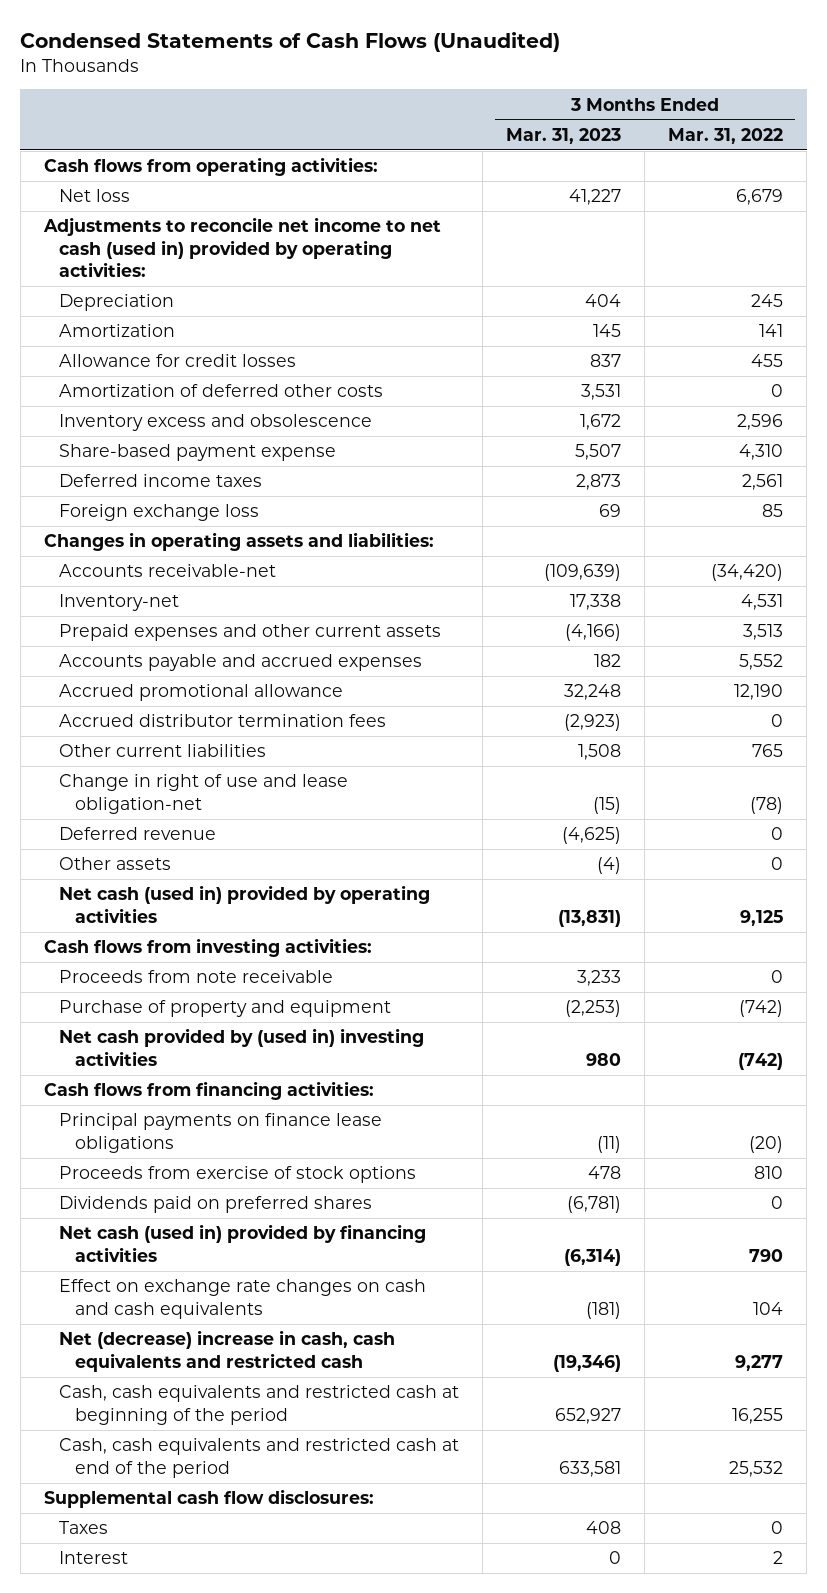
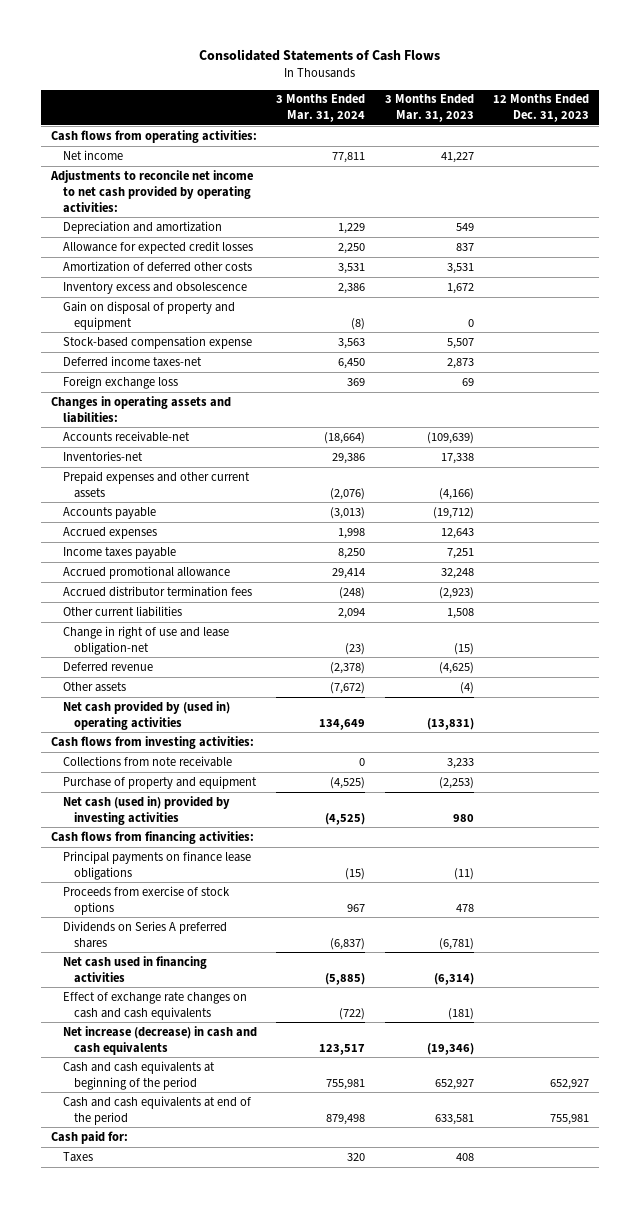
[20,31,561,52] Condensed Statements of Cash Flows (Unaudited) -> [199,49,441,62] Consolidated Statements of Cash Flows
[668,127,784,144] Mar. 31, 2022 -> none
none -> [276,94,366,123] 3 Months Ended Mar. 31, 2024
none -> [493,94,590,123] 12 Months Ended Dec. 31, 2023
[59,294,175,312] Depreciation -> none
[59,324,176,338] Amortization -> none
[59,189,131,203] Net loss -> [62,149,123,160] Net income
[42,217,441,278] Adjustments to reconcile net income to net cash (used in) provided by operating activities: -> [50,169,254,213] Adjustments to reconcile net income to net cash provided by operating activities:
none -> [62,220,222,234] Depreciation and amortization
[59,354,297,368] Allowance for credit losses -> [62,240,253,254] Allowance for expected credit losses
none -> [62,300,235,330] Gain on disposal of property and equipment
[59,444,337,462] Share-based payment expense -> [62,335,252,349] Stock-based compensation expense
[59,474,263,488] Deferred income taxes -> [62,355,202,367] Deferred income taxes-net
[59,594,180,612] Inventory-net -> [62,450,143,461] Inventories-net
[59,654,423,672] Accounts payable and accrued expenses -> none
none -> [62,506,156,519] Accounts payable
none -> [62,526,157,539] Accrued expenses
none -> [62,546,176,559] Income taxes payable
[59,885,431,923] Net cash (used in) provided by operating activities -> [62,700,230,730] Net cash provided by (used in) operating activities
[59,970,334,984] Proceeds from note receivable -> [62,755,232,767] Collections from note receivable
[59,1028,425,1066] Net cash provided by (used in) investing activities -> [62,795,230,825] Net cash (used in) provided by investing activities
[43,1489,374,1509] Supplemental cash flow disclosures: -> none
[59,1196,373,1214] Dividends paid on preferred shares -> [62,920,227,948] Dividends on Series A preferred shares
[59,1224,427,1262] Net cash (used in) provided by financing activities -> [62,955,207,983] Net cash used in financing activities
[59,1279,427,1319] Effect on exchange rate changes on cash and cash equivalents -> [62,991,247,1020] Effect of exchange rate changes on cash and cash equivalents
[59,1330,396,1372] Net (decrease) increase in cash, cash equivalents and restricted cash -> [62,1025,257,1055] Net increase (decrease) in cash and cash equivalents
[59,1385,460,1425] Cash, cash equivalents and restricted cash at beginning of the period -> [62,1060,215,1090] Cash and cash equivalents at beginning of the period
[59,1438,460,1478] Cash, cash equivalents and restricted cash at end of the period -> [62,1095,251,1125] Cash and cash equivalents at end of the period
none -> [51,1130,129,1144] Cash paid for:
[59,1551,129,1565] Interest -> none

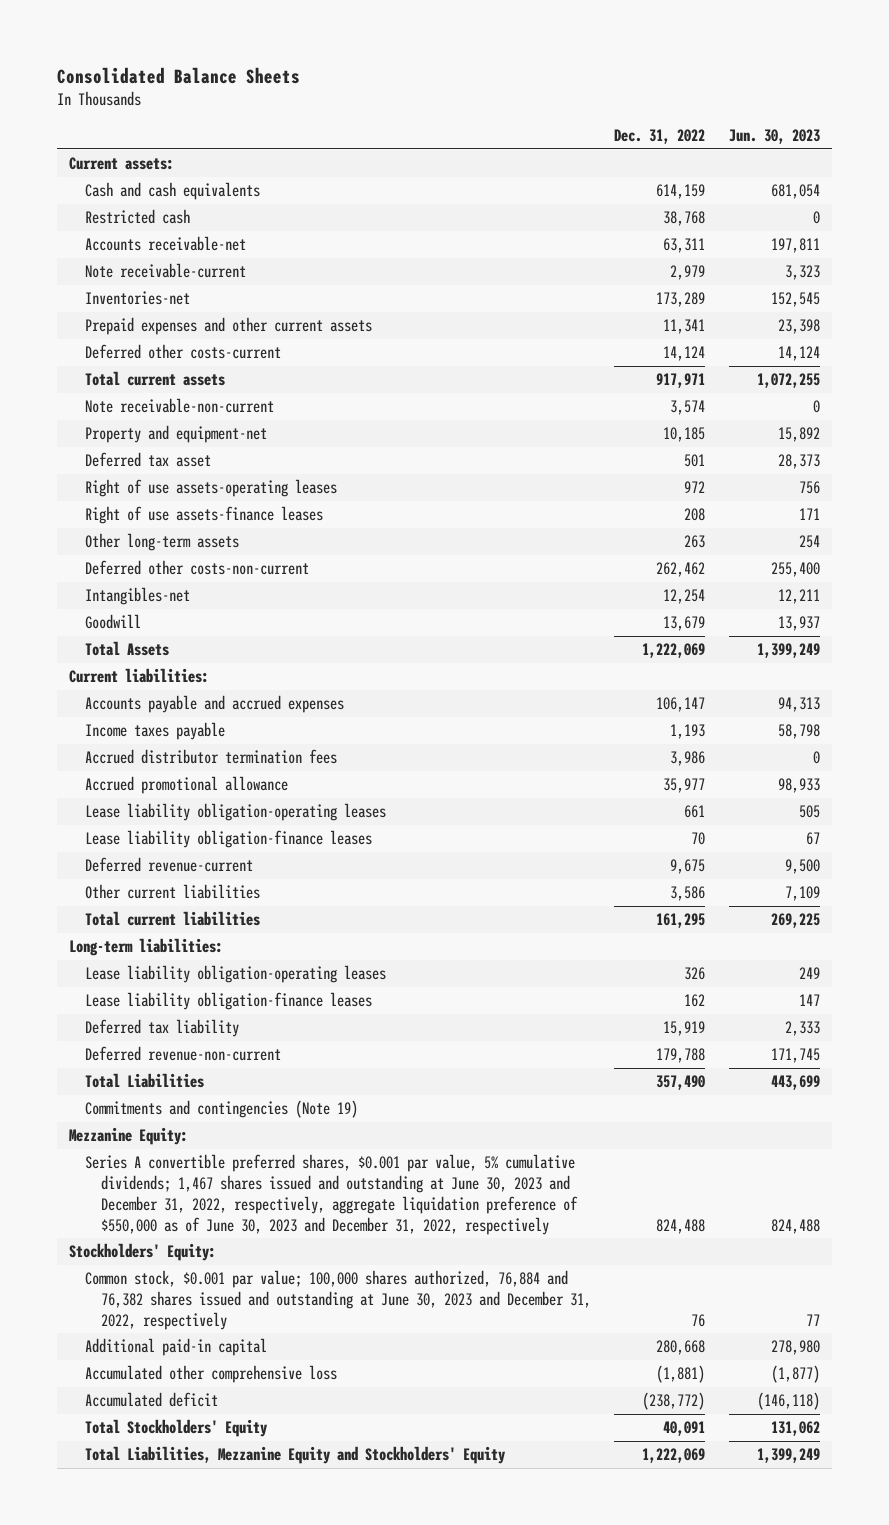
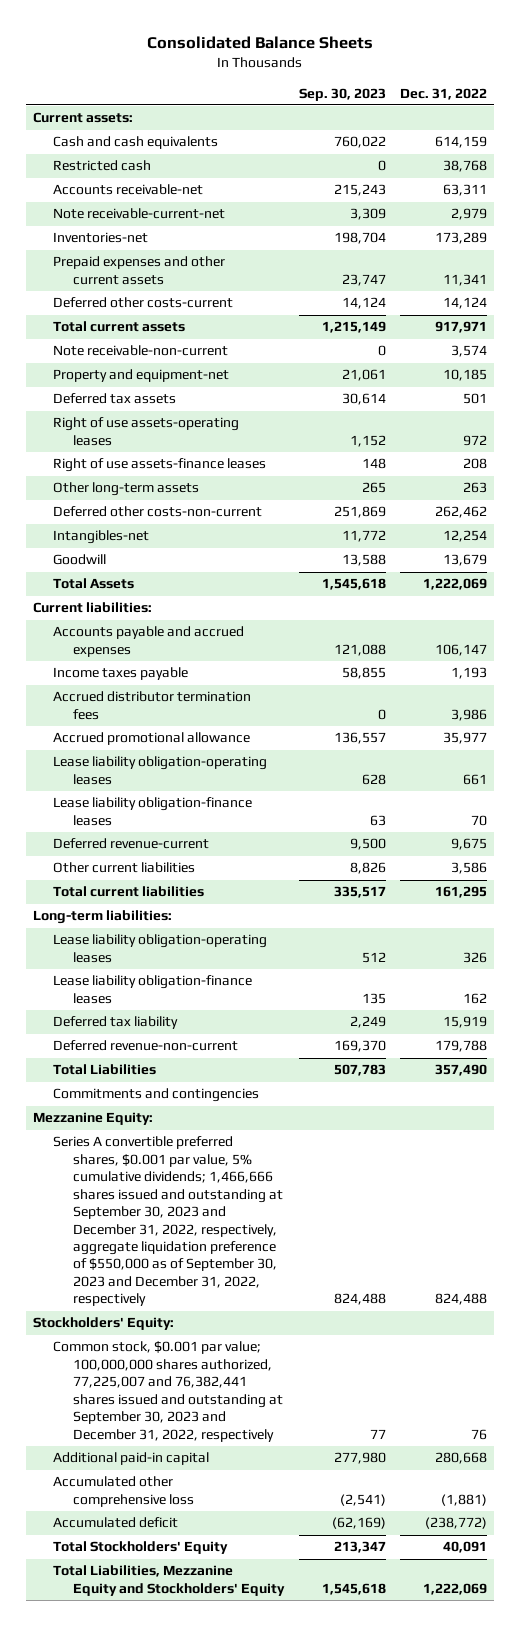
[729,129,821,145] Jun. 30, 2023 -> none
none -> [298,87,386,101] Sep. 30, 2023
[84,263,246,279] Note receivable-current -> [53,208,226,220] Note receivable-current-net
[84,452,211,468] Deferred tax asset -> [53,393,177,405] Deferred tax assets
[84,1100,358,1119] Commitments and contingencies (Note 19) -> [53,1088,260,1103] Commitments and contingencies
[84,1154,578,1235] Series A convertible preferred shares, $0.001 par value, 5% cumulative dividends; 1,467 shares issued and outstanding at June 30, 2023 and December 31, 2022, respectively, aggregate liquidation preference of $550,000 as of June 30, 2023 and December 31, 2022, respectively -> [53,1136,284,1307] Series A convertible preferred shares, $0.001 par value, 5% cumulative dividends; 1,466,666 shares issued and outstanding at September 30, 2023 and December 31, 2022, respectively, aggregate liquidation preference of $550,000 as of September 30, 2023 and December 31, 2022, respectively
[84,1270,591,1330] Common stock, $0.001 par value; 100,000 shares authorized, 76,884 and 76,382 shares issued and outstanding at June 30, 2023 and December 31, 2022, respectively -> [53,1341,284,1442] Common stock, $0.001 par value; 100,000,000 shares authorized, 77,225,007 and 76,382,441 shares issued and outstanding at September 30, 2023 and December 31, 2022, respectively

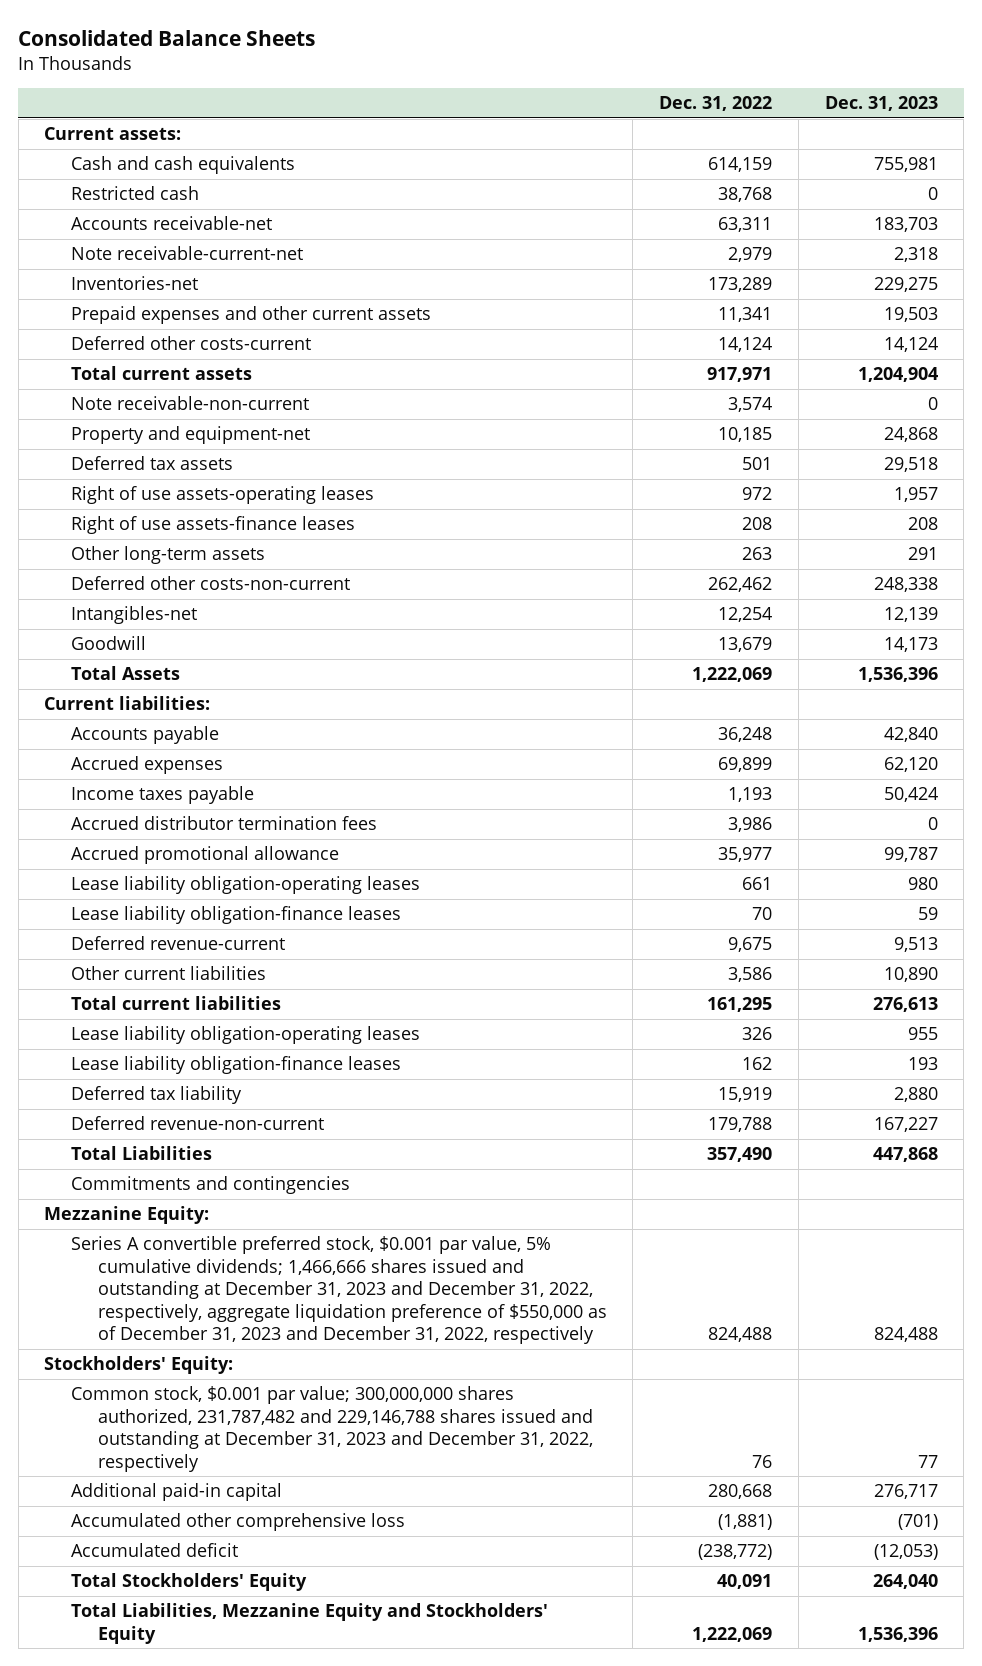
[298,87,386,101] Sep. 30, 2023 -> none
none -> [824,96,938,112] Dec. 31, 2023
[53,626,245,657] Accounts payable and accrued expenses -> none
none -> [71,726,220,745] Accounts payable
none -> [71,756,224,775] Accrued expenses
[33,910,173,925] Long-term liabilities: -> none
[53,1136,284,1307] Series A convertible preferred shares, $0.001 par value, 5% cumulative dividends; 1,466,666 shares issued and outstanding at September 30, 2023 and December 31, 2022, respectively, aggregate liquidation preference of $550,000 as of September 30, 2023 and December 31, 2022, respectively -> [71,1236,607,1345] Series A convertible preferred stock, $0.001 par value, 5% cumulative dividends; 1,466,666 shares issued and outstanding at December 31, 2023 and December 31, 2022, respectively, aggregate liquidation preference of $550,000 as of December 31, 2023 and December 31, 2022, respectively
[53,1341,284,1442] Common stock, $0.001 par value; 100,000,000 shares authorized, 77,225,007 and 76,382,441 shares issued and outstanding at September 30, 2023 and December 31, 2022, respectively -> [71,1386,593,1472] Common stock, $0.001 par value; 300,000,000 shares authorized, 231,787,482 and 229,146,788 shares issued and outstanding at December 31, 2023 and December 31, 2022, respectively

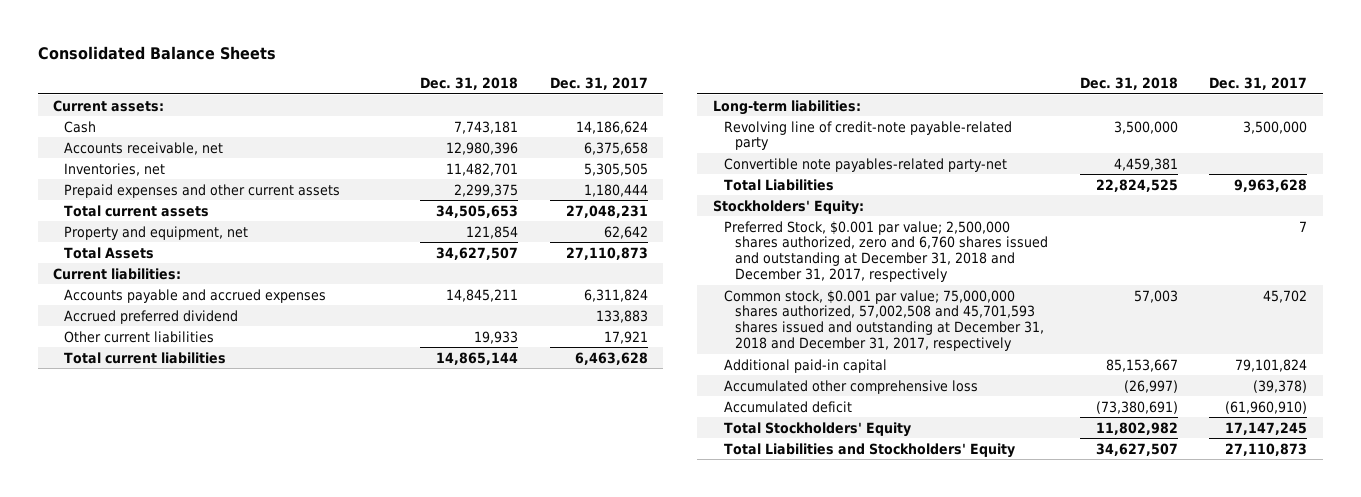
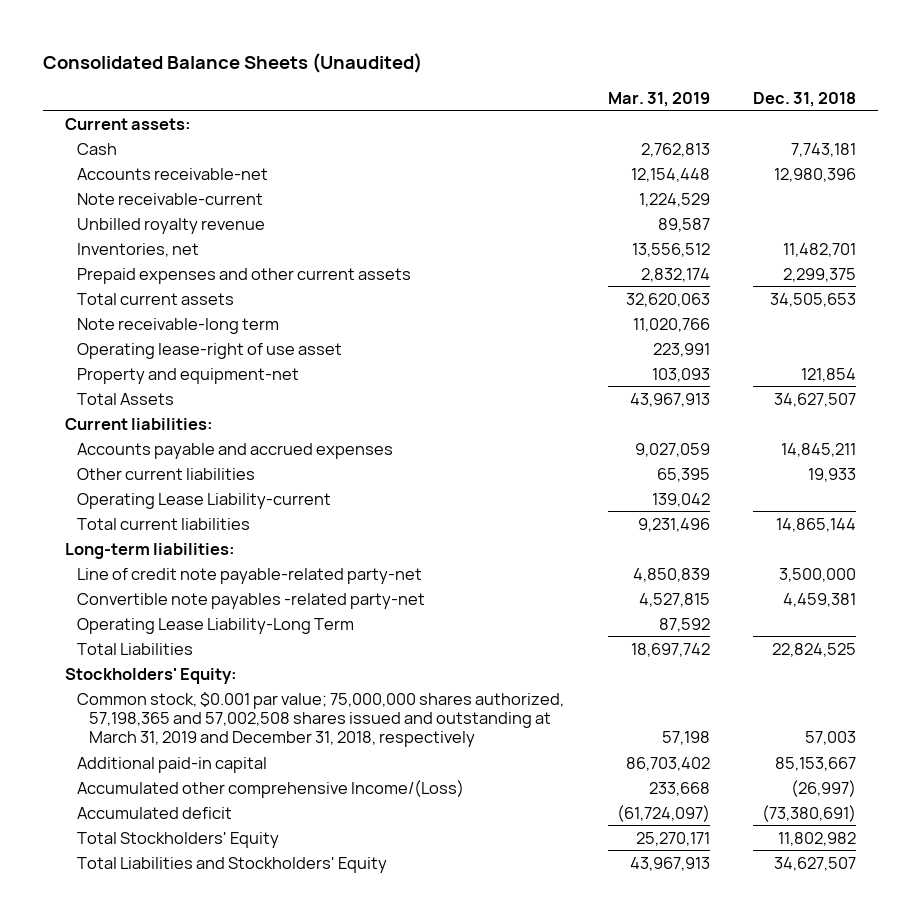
[37,45,276,60] Consolidated Balance Sheets -> [43,52,423,73] Consolidated Balance Sheets (Unaudited)
[549,77,648,91] Dec. 31, 2017 -> none
none -> [607,91,710,107] Mar. 31, 2019
[64,141,224,155] Accounts receivable, net -> [76,167,268,180] Accounts receivable-net
none -> [76,192,263,205] Note receivable-current
none -> [76,217,265,234] Unbilled royalty revenue
none -> [76,317,279,334] Note receivable-long term
none -> [76,342,342,359] Operating lease-right of use asset
[64,225,249,240] Property and equipment, net -> [76,367,299,384] Property and equipment-net
[64,309,239,324] Accrued preferred dividend -> none
none -> [76,492,331,509] Operating Lease Liability-current
[724,120,1013,151] Revolving line of credit-note payable-related party -> [76,567,422,584] Line of credit note payable-related party-net
[724,157,1008,172] Convertible note payables-related party-net -> [76,592,425,609] Convertible note payables -related party-net
none -> [76,617,354,634] Operating Lease Liability-Long Term
[724,220,1049,282] Preferred Stock, $0.001 par value; 2,500,000 shares authorized, zero and 6,760 shares issued and outstanding at December 31, 2018 and December 31, 2017, respectively -> none
[724,289,1045,351] Common stock, $0.001 par value; 75,000,000 shares authorized, 57,002,508 and 45,701,593 shares issued and outstanding at December 31, 2018 and December 31, 2017, respectively -> [76,691,564,748] Common stock, $0.001 par value; 75,000,000 shares authorized, 57,198,365 and 57,002,508 shares issued and outstanding at March 31, 2019 and December 31, 2018, respectively
[724,379,979,394] Accumulated other comprehensive loss -> [76,779,464,798] Accumulated other comprehensive Income/(Loss)

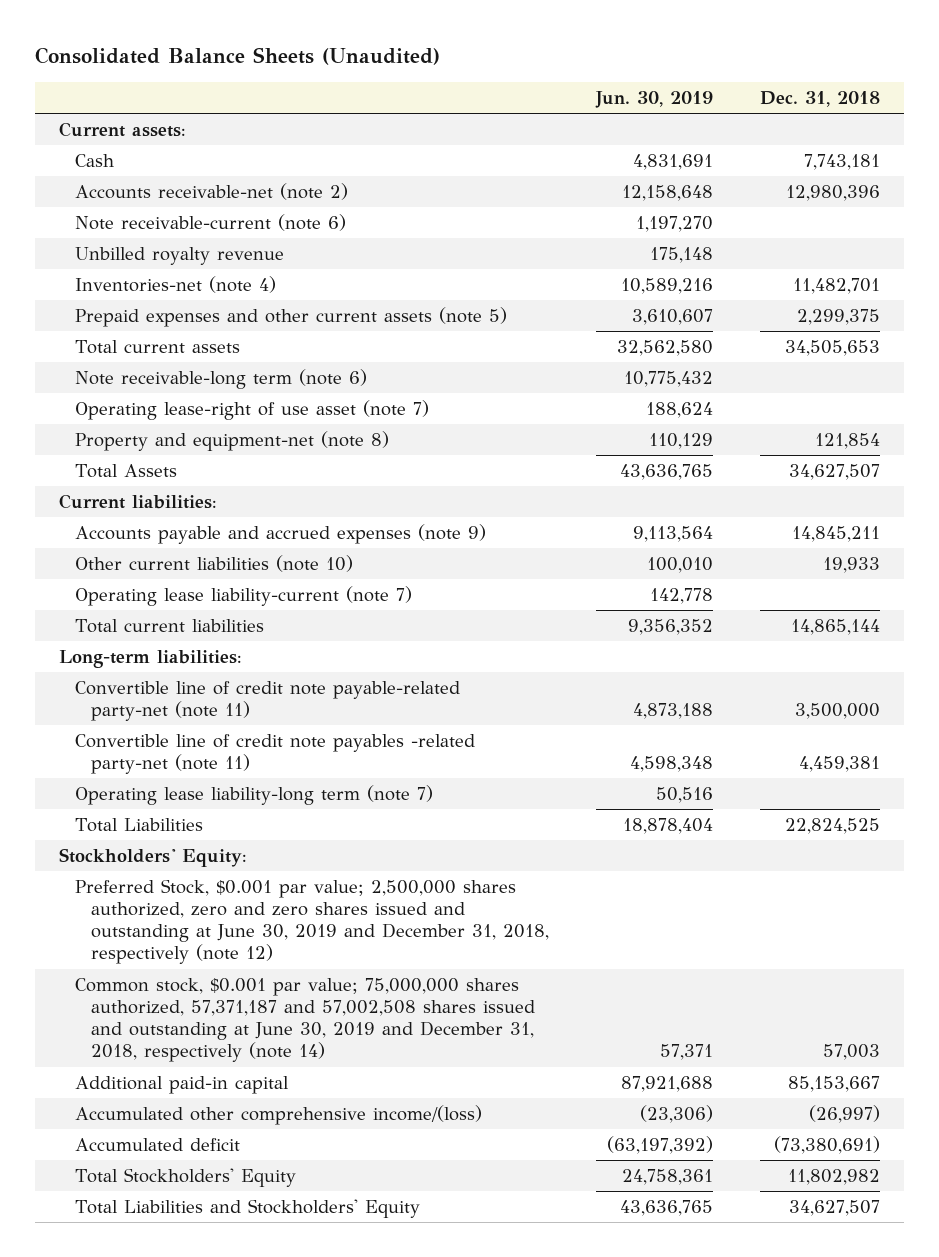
[607,91,710,107] Mar. 31, 2019 -> none
none -> [595,90,714,108] Jun. 30, 2019
[76,167,268,180] Accounts receivable-net -> [74,182,348,200] Accounts receivable-net (note 2)
[76,192,263,205] Note receivable-current -> [74,213,346,231] Note receivable-current (note 6)
[76,242,199,257] Inventories, net -> [74,275,276,293] Inventories-net (note 4)
[76,267,411,284] Prepaid expenses and other current assets -> [74,306,507,327] Prepaid expenses and other current assets (note 5)
[76,317,279,334] Note receivable-long term -> [74,368,367,389] Note receivable-long term (note 6)
[76,342,342,359] Operating lease-right of use asset -> [74,399,429,420] Operating lease-right of use asset (note 7)
[76,367,299,384] Property and equipment-net -> [74,430,389,451] Property and equipment-net (note 8)
[76,442,393,459] Accounts payable and accrued expenses -> [74,523,486,544] Accounts payable and accrued expenses (note 9)
[76,467,255,480] Other current liabilities -> [74,554,353,572] Other current liabilities (note 10)
[76,492,331,509] Operating Lease Liability-current -> [74,585,412,606] Operating lease liability-current (note 7)
[76,567,422,584] Line of credit note payable-related party-net -> [74,680,460,722] Convertible line of credit note payable-related party-net (note 11)
[76,592,425,609] Convertible note payables -related party-net -> [74,733,475,775] Convertible line of credit note payables -related party-net (note 11)
[76,617,354,634] Operating Lease Liability-Long Term -> [74,784,433,805] Operating lease liability-long term (note 7)
none -> [74,878,549,965] Preferred Stock, $0.001 par value; 2,500,000 shares authorized, zero and zero shares issued and outstanding at June 30, 2019 and December 31, 2018, respectively (note 12)
[76,691,564,748] Common stock, $0.001 par value; 75,000,000 shares authorized, 57,198,365 and 57,002,508 shares issued and outstanding at March 31, 2019 and December 31, 2018, respectively -> [74,977,535,1063] Common stock, $0.001 par value; 75,000,000 shares authorized, 57,371,187 and 57,002,508 shares issued and outstanding at June 30, 2019 and December 31, 2018, respectively (note 14)
[76,779,464,798] Accumulated other comprehensive Income/(Loss) -> [74,1104,482,1125] Accumulated other comprehensive income/(loss)

